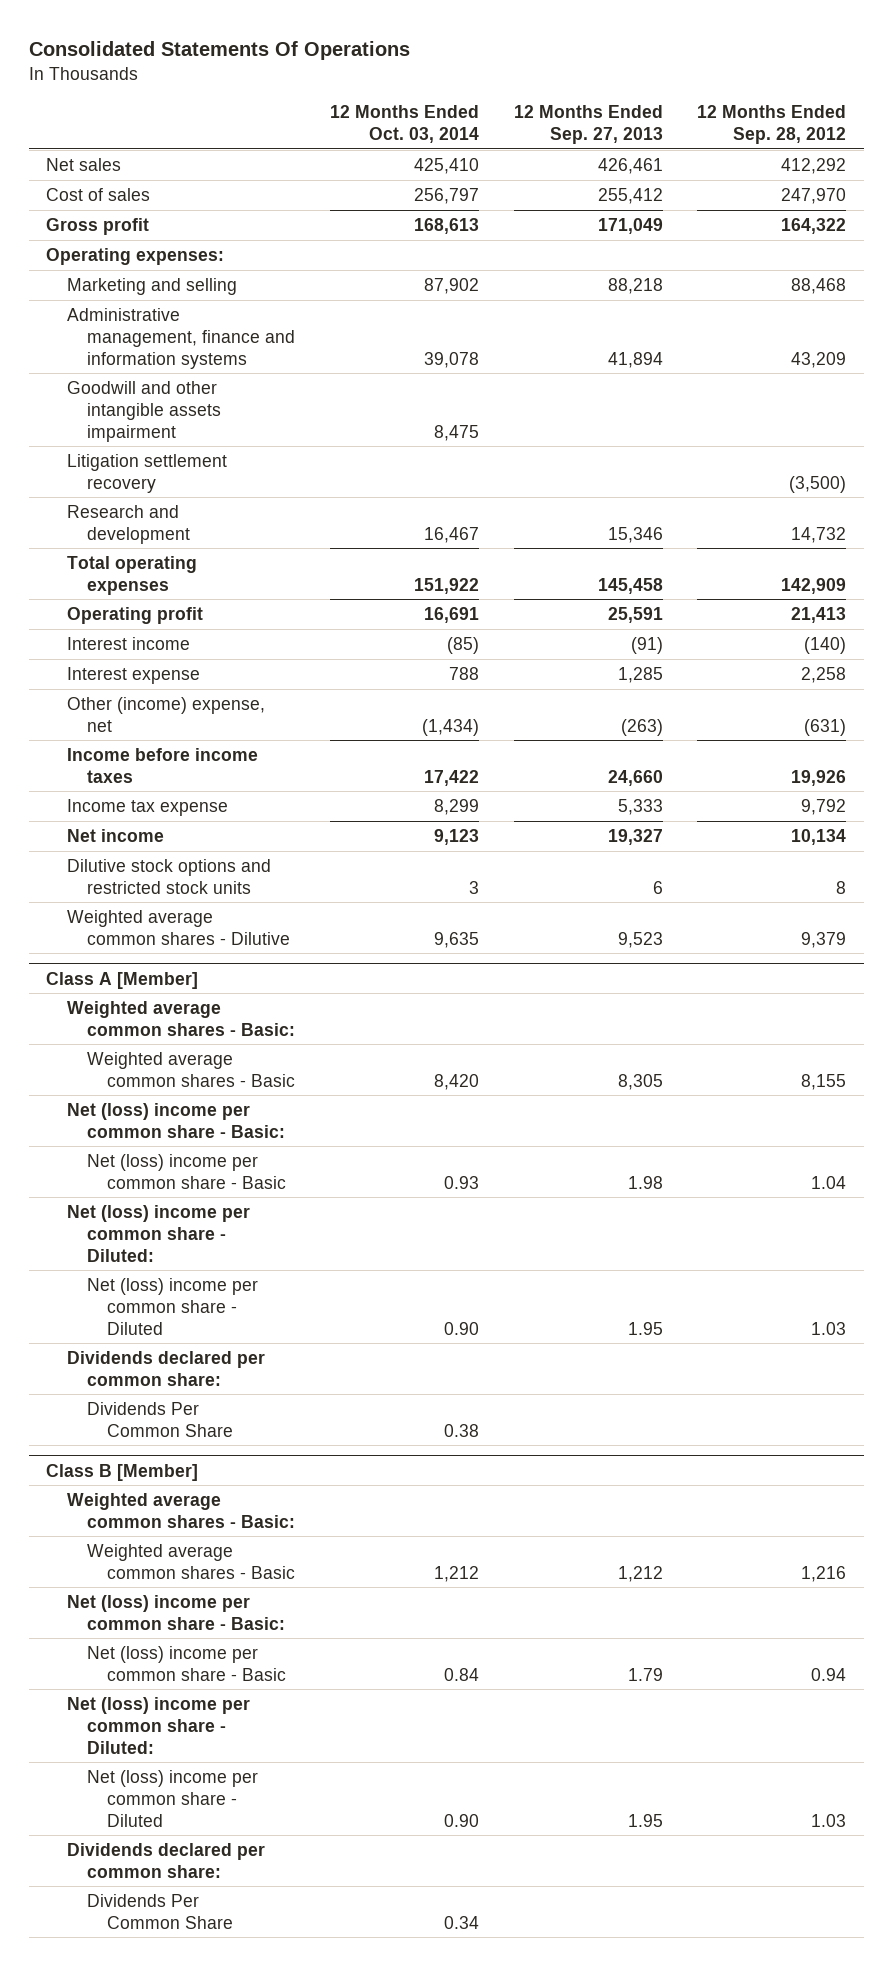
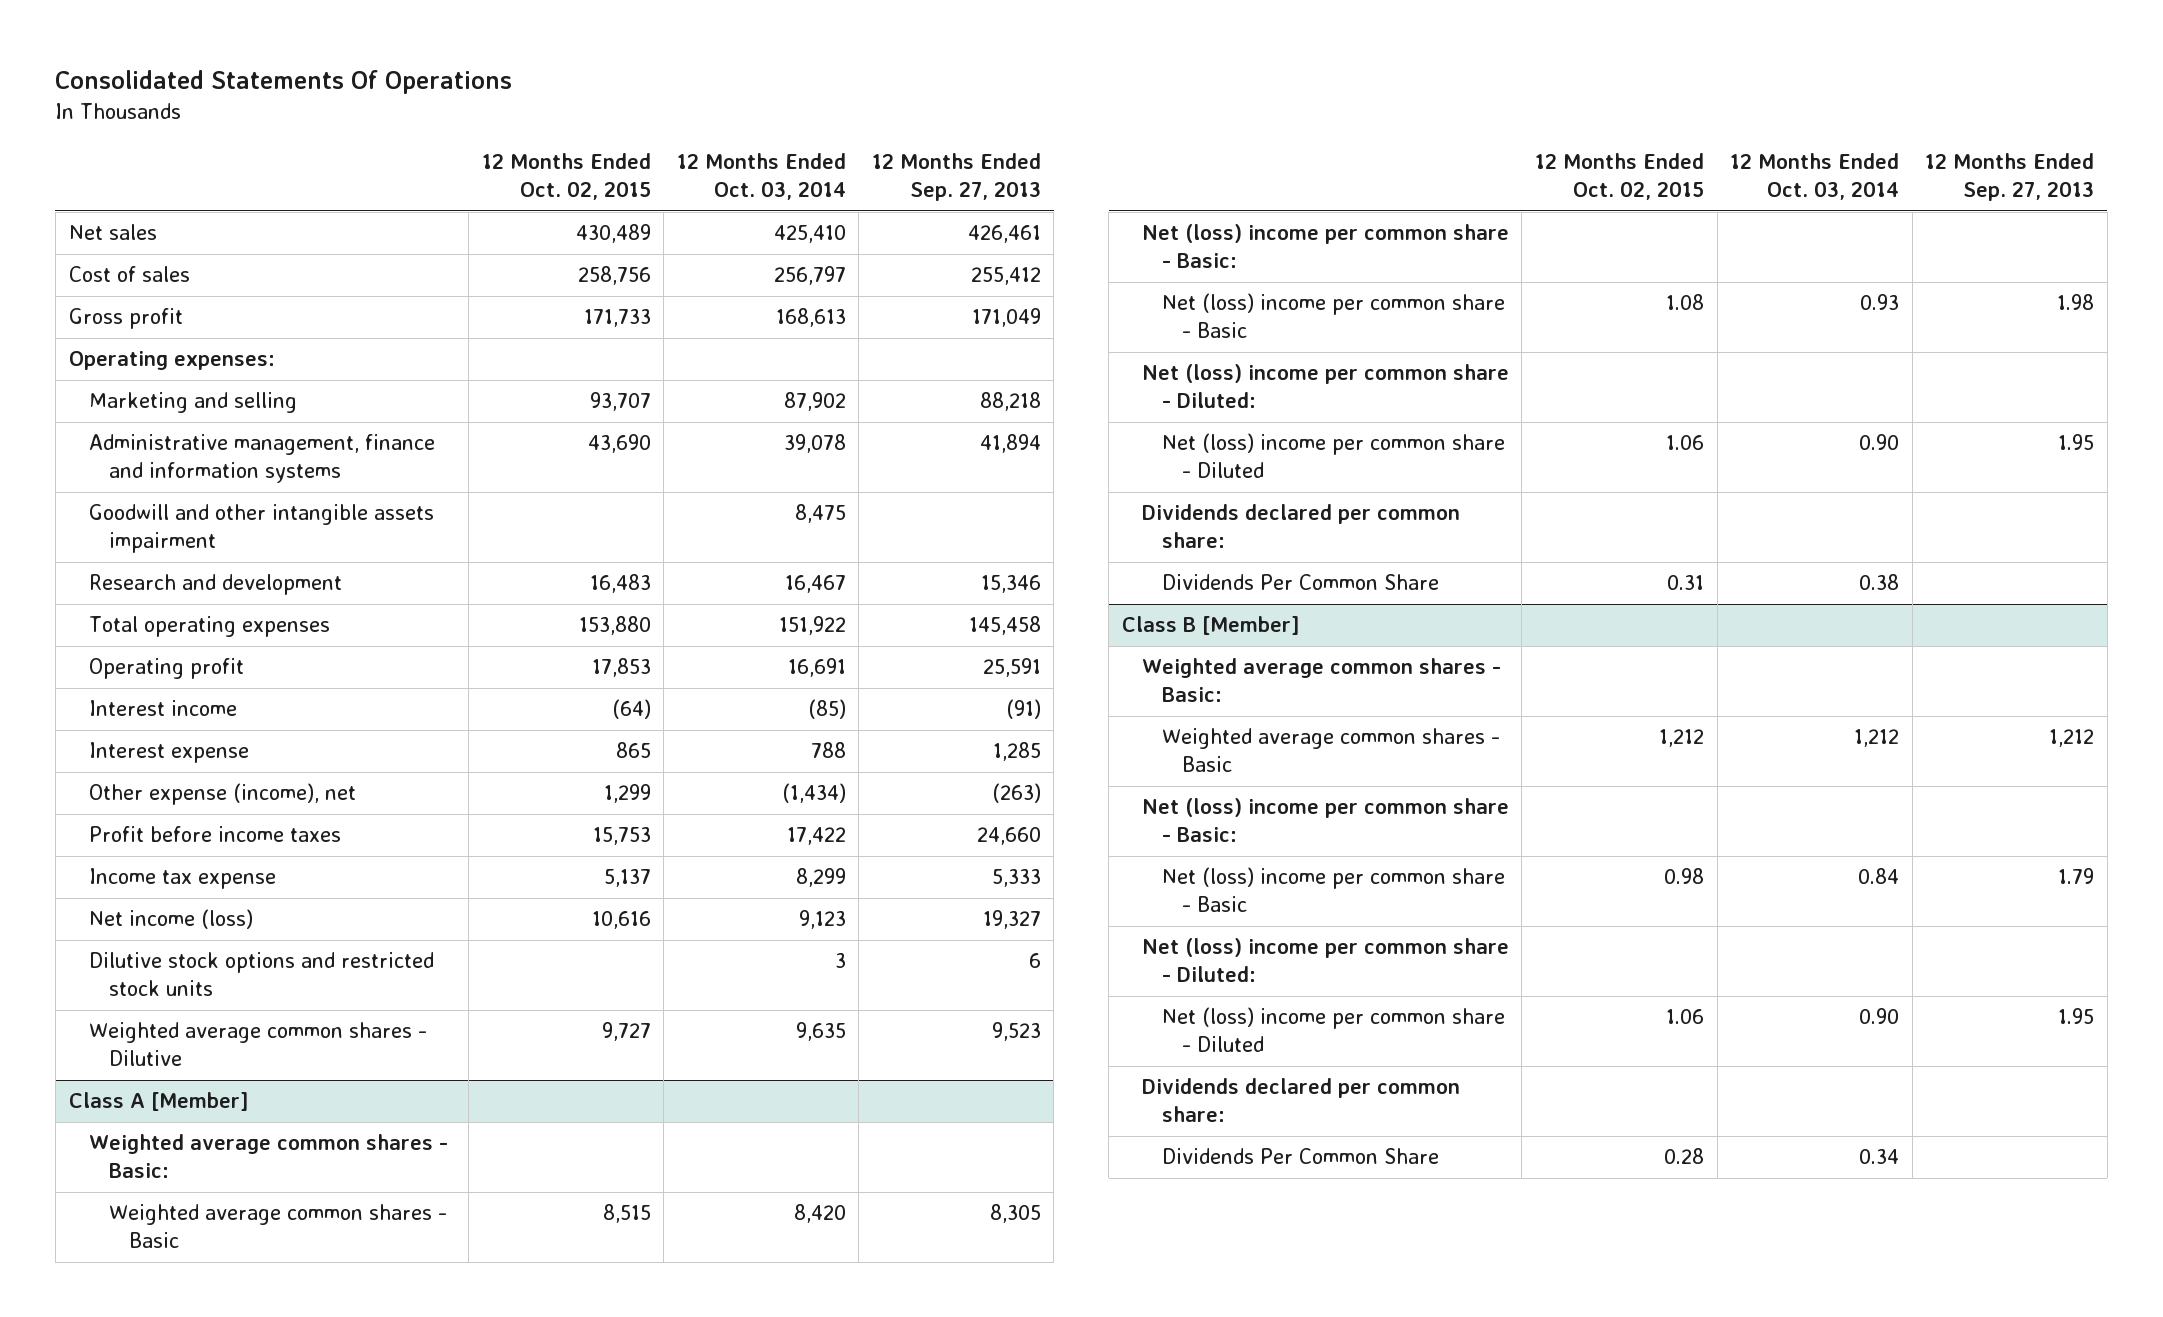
[697,105,847,145] 12 Months Ended Sep. 28, 2012 -> none
none -> [481,153,651,201] 12 Months Ended Oct. 02, 2015
[66,453,227,493] Litigation settlement recovery -> none
[66,696,265,732] Other (income) expense, net -> [88,783,356,806] Other expense (income), net
[66,747,258,783] Income before income taxes -> [88,826,341,843] Profit before income taxes
[66,828,164,842] Net income -> [88,909,253,930] Net income (loss)

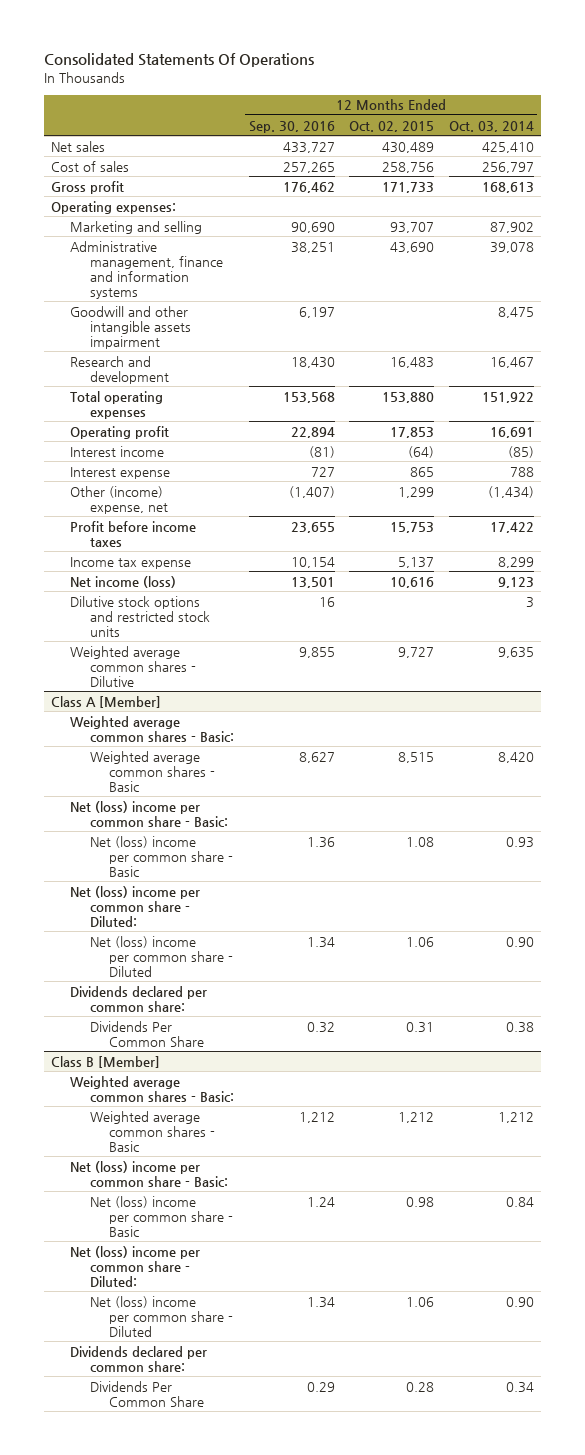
[871,153,1041,202] 12 Months Ended Sep. 27, 2013 -> none
none -> [248,120,335,133] Sep. 30, 2016
[88,783,356,806] Other expense (income), net -> [70,485,168,514] Other (income) expense, net

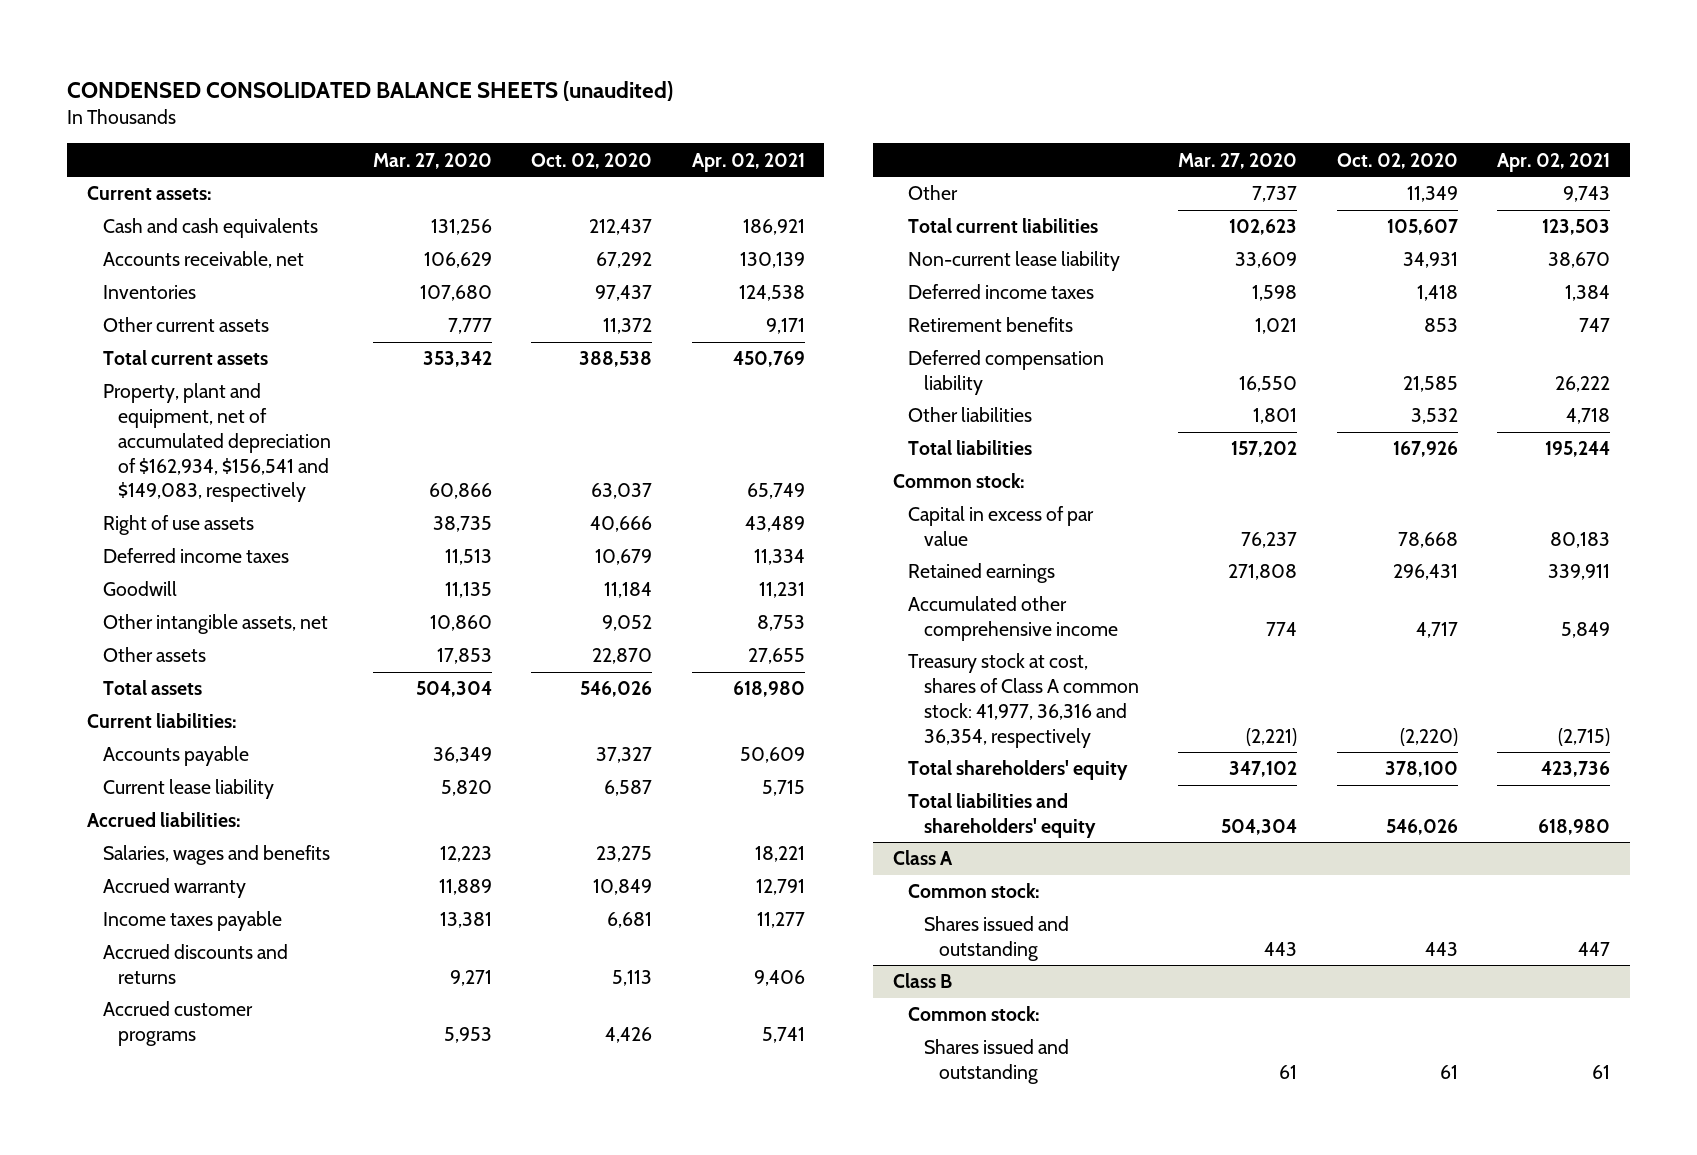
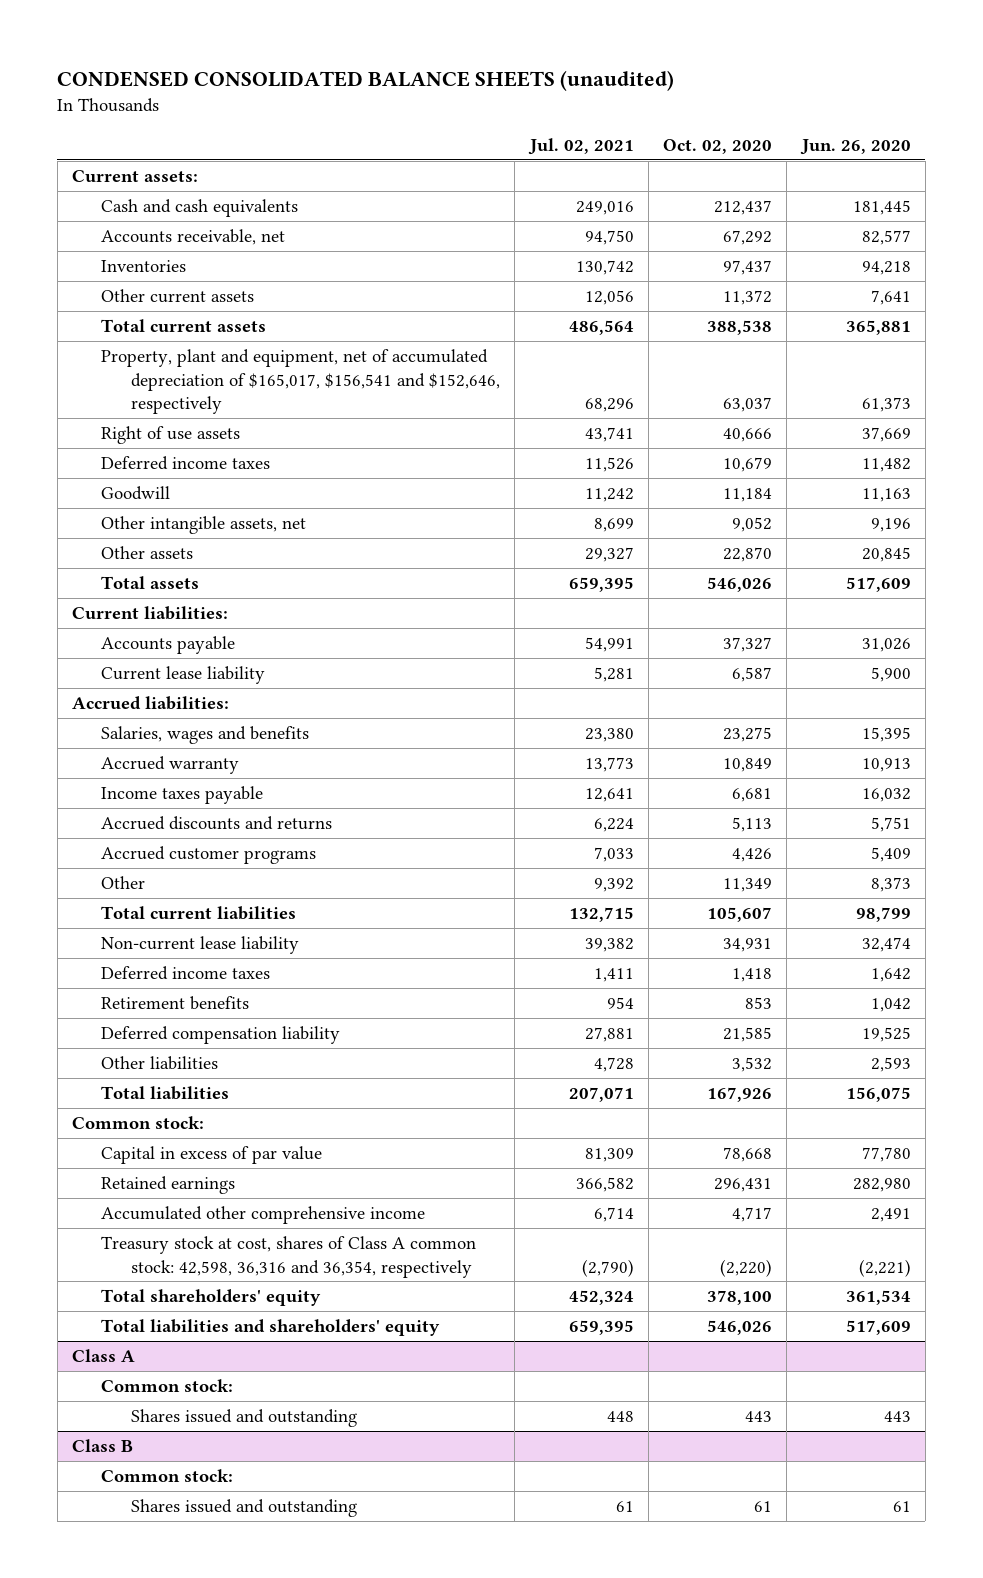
[372,152,492,169] Mar. 27, 2020 -> none
[691,152,805,172] Apr. 02, 2021 -> none
none -> [527,137,634,155] Jul. 02, 2021
none -> [799,138,911,155] Jun. 26, 2020
[102,383,332,503] Property, plant and equipment, net of accumulated depreciation of $162,934, $156,541 and $149,083, respectively -> [101,348,500,415] Property, plant and equipment, net of accumulated depreciation of $165,017, $156,541 and $152,646, respectively
[908,653,1139,748] Treasury stock at cost, shares of Class A common stock: 41,977, 36,316 and 36,354, respectively -> [101,1235,477,1278] Treasury stock at cost, shares of Class A common stock: 42,598, 36,316 and 36,354, respectively

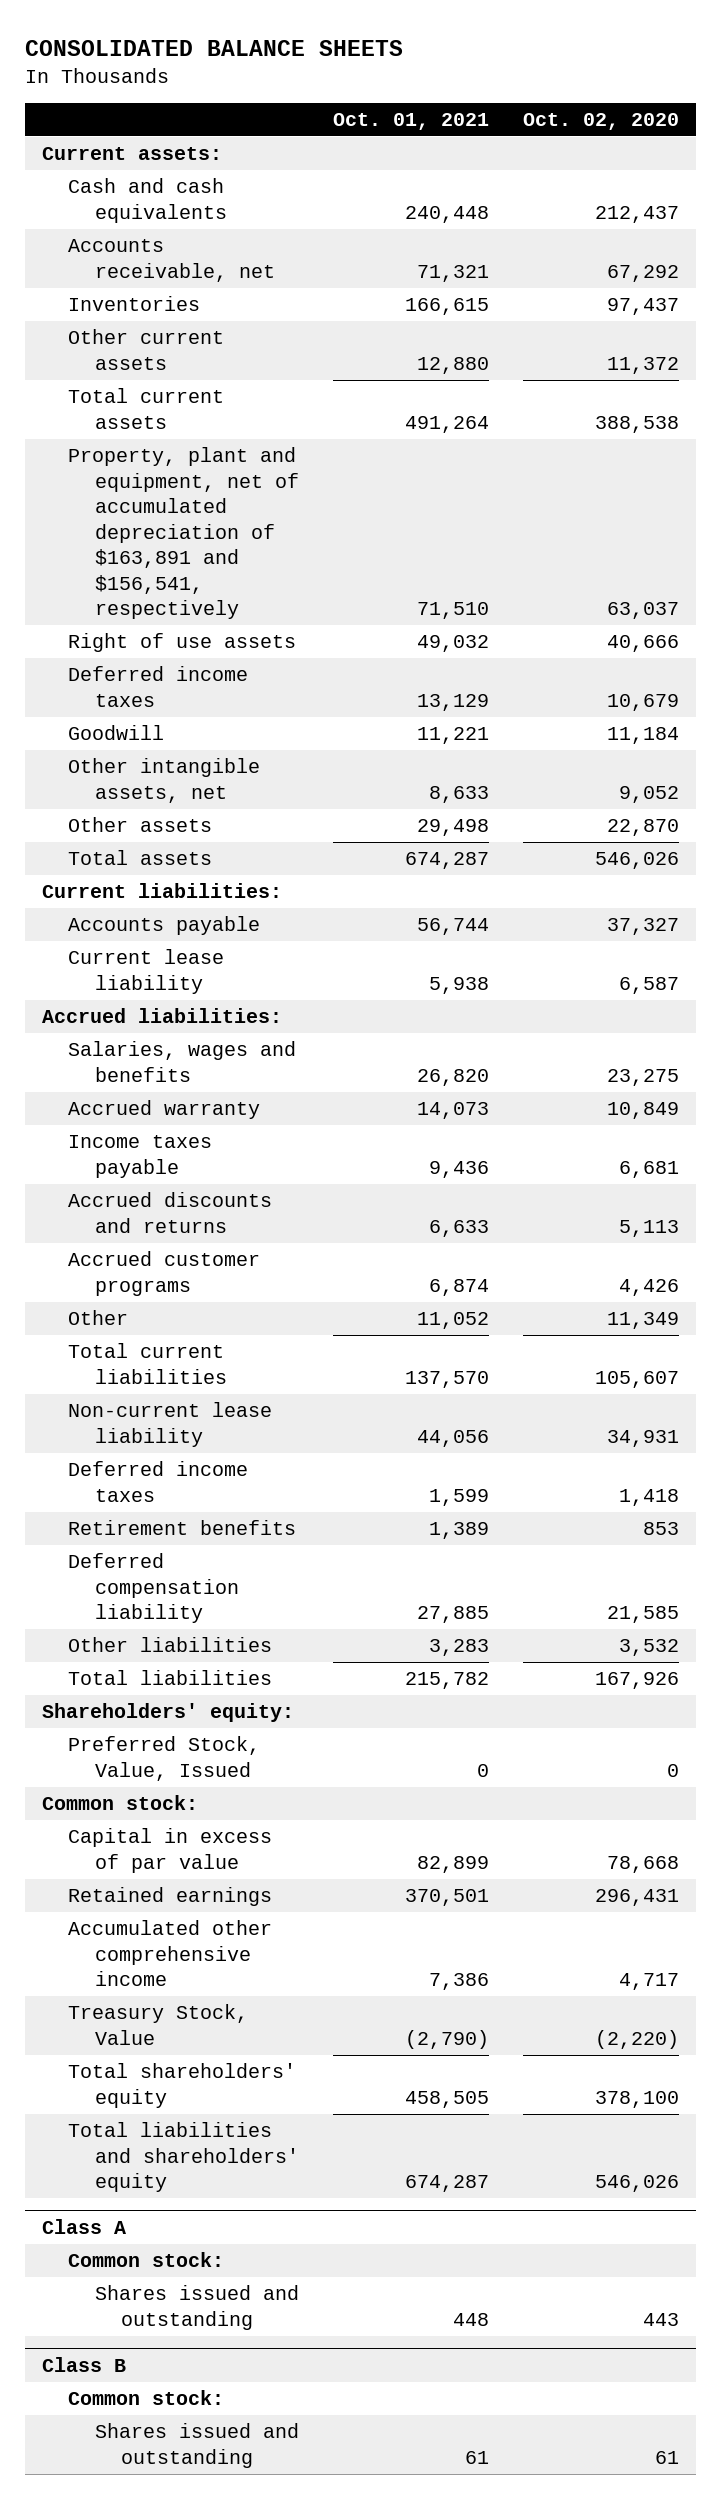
[57,70,675,92] CONDENSED CONSOLIDATED BALANCE SHEETS (unaudited) -> [24,39,403,56] CONSOLIDATED BALANCE SHEETS
[527,137,634,155] Jul. 02, 2021 -> none
[799,138,911,155] Jun. 26, 2020 -> none
none -> [332,112,489,130] Oct. 01, 2021
[101,348,500,415] Property, plant and equipment, net of accumulated depreciation of $165,017, $156,541 and $152,646, respectively -> [68,447,299,619] Property, plant and equipment, net of accumulated depreciation of $163,891 and $156,541, respectively
none -> [41,1703,294,1723] Shareholders' equity:
none -> [68,1736,261,1781] Preferred Stock, Value, Issued
[101,1235,477,1278] Treasury stock at cost, shares of Class A common stock: 42,598, 36,316 and 36,354, respectively -> [68,2004,249,2045] Treasury Stock, Value

